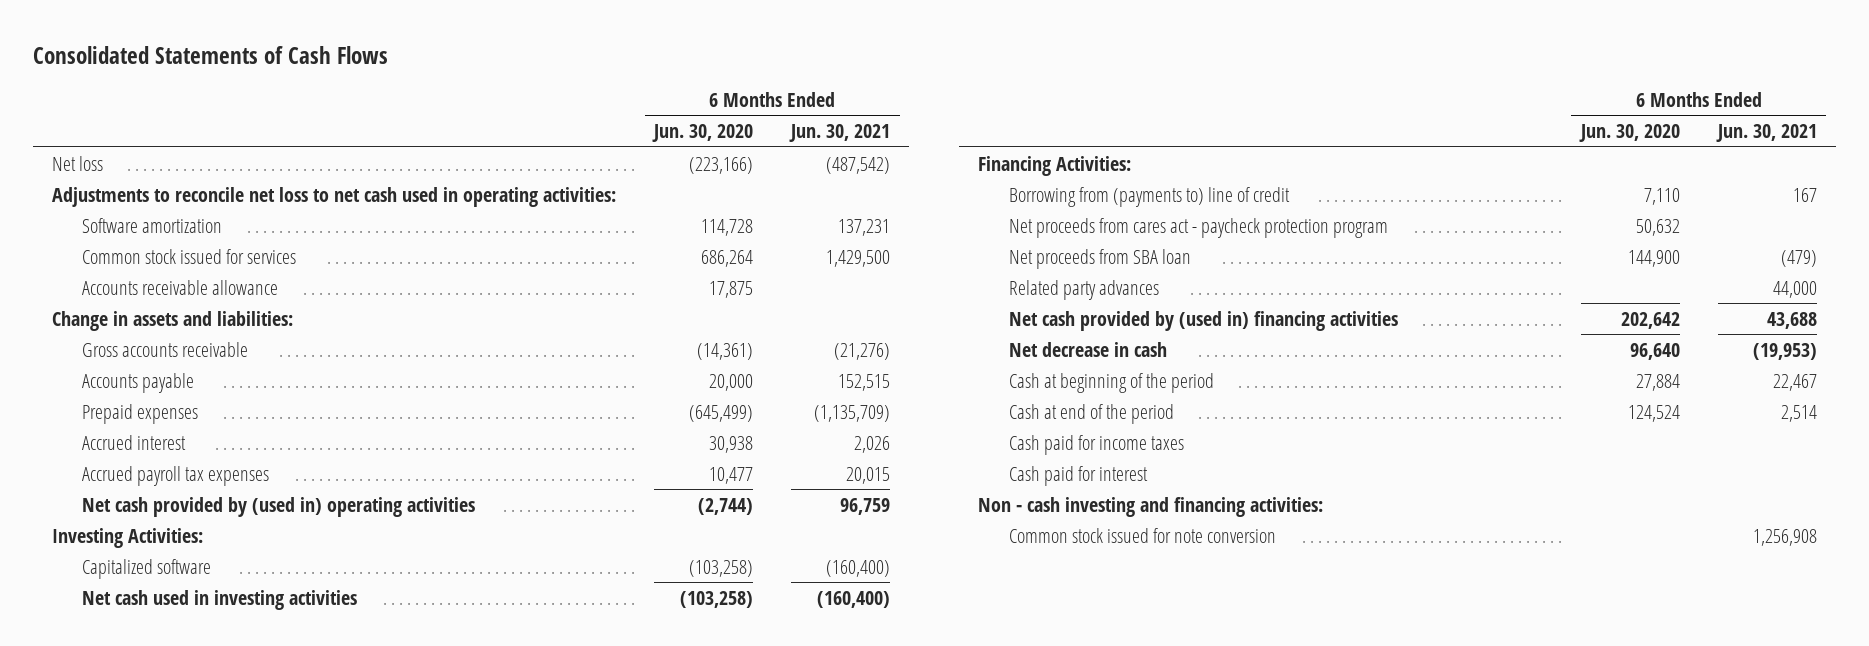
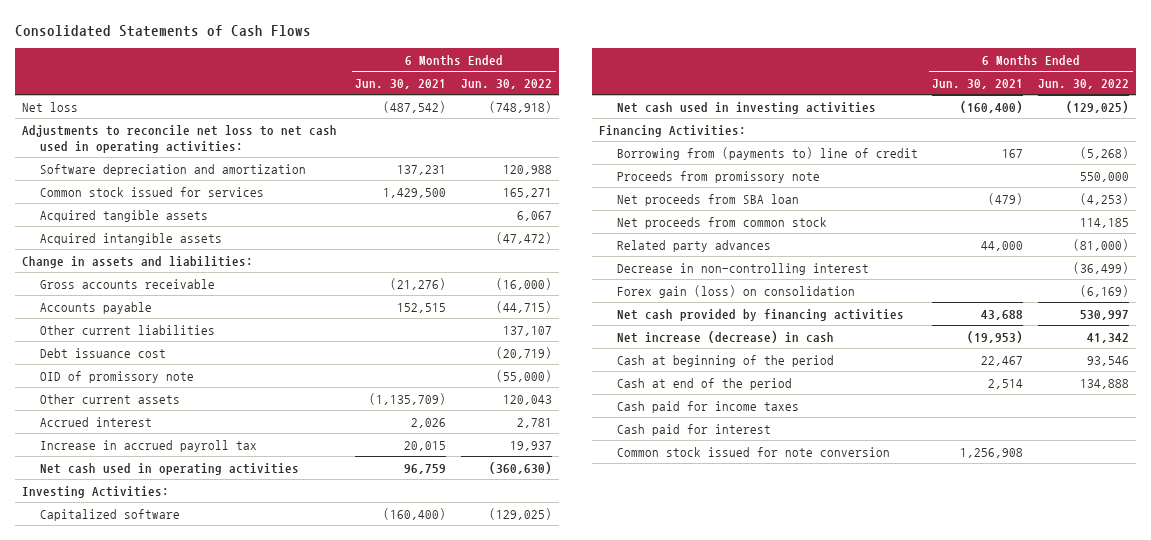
[652,124,754,143] Jun. 30, 2020 -> none
none -> [460,78,552,89] Jun. 30, 2022
[82,217,223,233] Software amortization -> [39,163,306,176] Software depreciation and amortization
[82,279,279,295] Accounts receivable allowance -> none
none -> [39,209,208,222] Acquired tangible assets
none -> [39,232,222,245] Acquired intangible assets
none -> [39,324,215,335] Other current liabilities
none -> [39,347,166,358] Debt issuance cost
none -> [39,370,194,383] OID of promissory note
[82,403,199,424] Prepaid expenses -> [39,393,180,404] Other current assets
[82,465,270,486] Accrued payroll tax expenses -> [39,439,257,452] Increase in accrued payroll tax
[82,496,476,517] Net cash provided by (used in) operating activities -> [39,462,299,475] Net cash used in operating activities
[1008,217,1388,238] Net proceeds from cares act - paycheck protection program -> none
none -> [616,170,820,183] Proceeds from promissory note
none -> [616,216,827,229] Net proceeds from common stock
none -> [616,262,869,275] Decrease in non-controlling interest
none -> [616,284,855,298] Forex gain (loss) on consolidation
[1008,310,1398,331] Net cash provided by (used in) financing activities -> [616,308,904,321] Net cash provided by financing activities
[1008,341,1167,357] Net decrease in cash -> [616,330,834,343] Net increase (decrease) in cash
[978,496,1324,517] Non - cash investing and financing activities: -> none

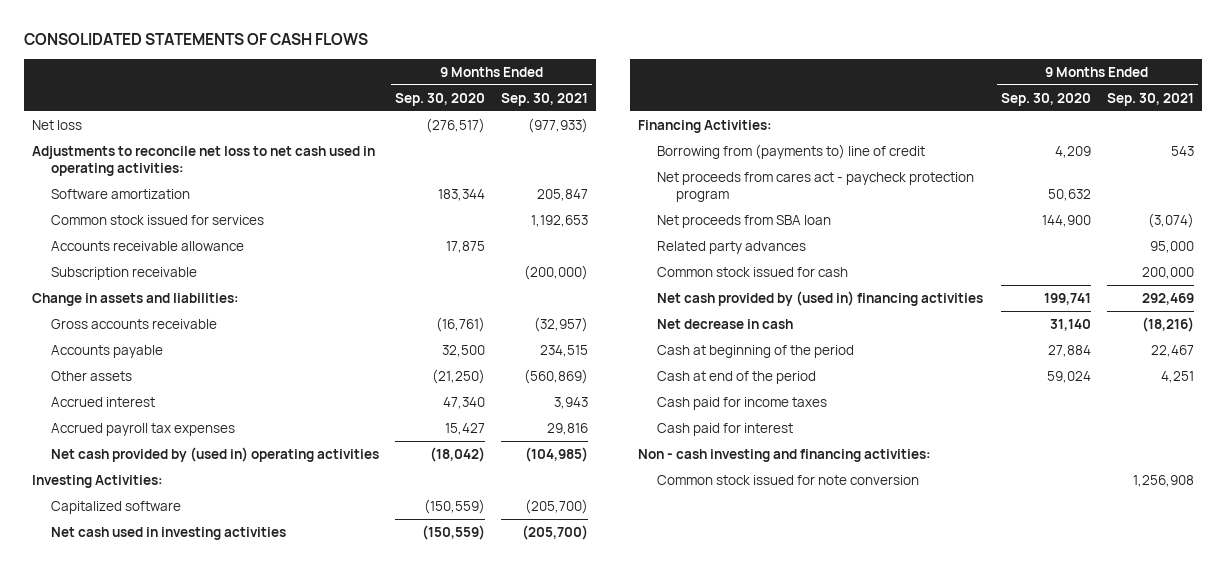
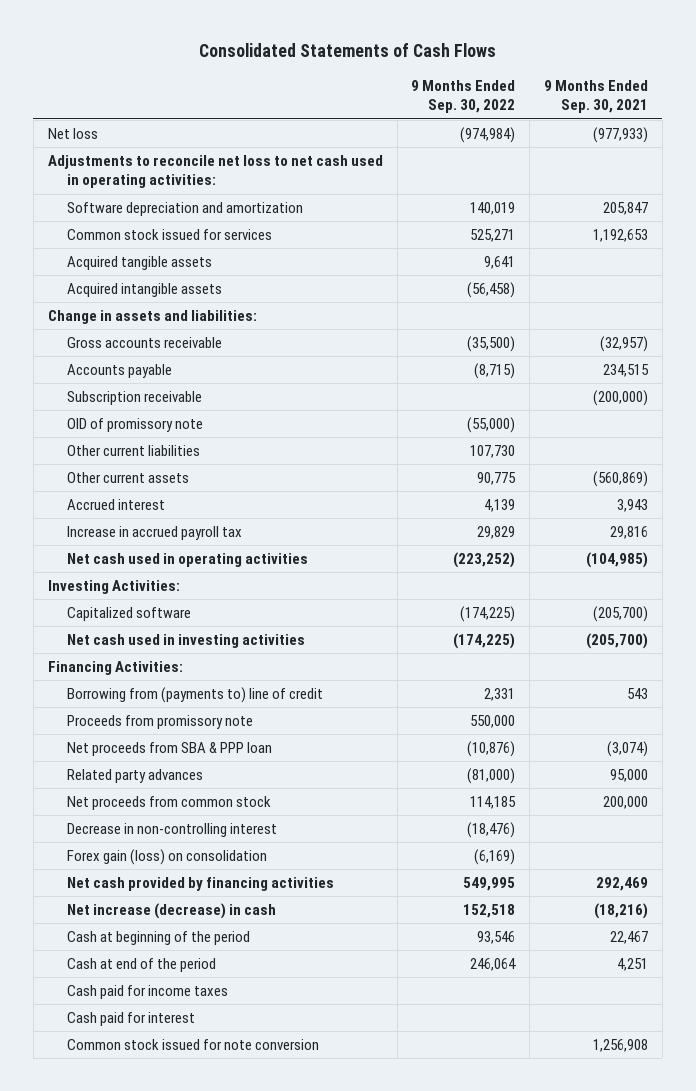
[24,33,369,46] CONSOLIDATED STATEMENTS OF CASH FLOWS -> [198,42,496,57] Consolidated Statements of Cash Flows
[395,92,486,106] Sep. 30, 2020 -> none
none -> [411,80,516,114] 9 Months Ended Sep. 30, 2022
[51,188,191,199] Software amortization -> [67,202,304,217] Software depreciation and amortization
[51,240,245,251] Accounts receivable allowance -> none
none -> [67,256,213,271] Acquired tangible assets
none -> [67,283,223,298] Acquired intangible assets
[51,266,198,280] Subscription receivable -> [67,391,203,406] Subscription receivable
none -> [67,418,204,433] OID of promissory note
none -> [67,445,201,457] Other current liabilities
[51,370,133,381] Other assets -> [67,472,190,484] Other current assets
[51,422,236,436] Accrued payroll tax expenses -> [67,526,243,541] Increase in accrued payroll tax
[51,446,380,462] Net cash provided by (used in) operating activities -> [67,553,309,568] Net cash used in operating activities
[656,171,974,202] Net proceeds from cares act - paycheck protection program -> none
none -> [67,715,254,730] Proceeds from promissory note
[656,214,831,228] Net proceeds from SBA loan -> [67,742,273,757] Net proceeds from SBA & PPP loan
[656,266,848,277] Common stock issued for cash -> none
none -> [67,796,272,811] Net proceeds from common stock
none -> [67,823,278,838] Decrease in non-controlling interest
none -> [67,849,268,866] Forex gain (loss) on consolidation
[656,290,983,306] Net cash provided by (used in) financing activities -> [67,877,335,892] Net cash provided by financing activities
[656,318,793,329] Net decrease in cash -> [67,903,277,920] Net increase (decrease) in cash
[637,448,931,462] Non - cash investing and financing activities: -> none

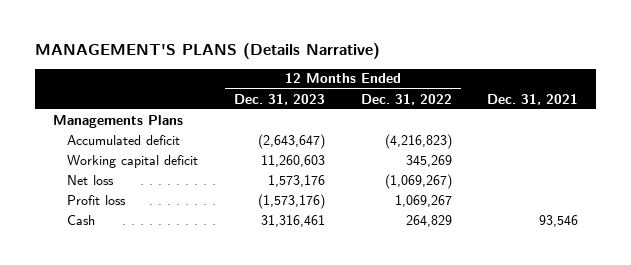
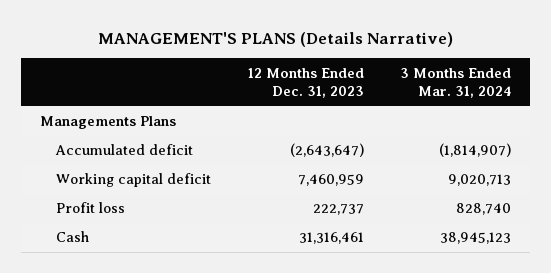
[360,93,452,105] Dec. 31, 2022 -> none
[487,93,579,105] Dec. 31, 2021 -> none
none -> [400,67,512,99] 3 Months Ended Mar. 31, 2024
[67,174,115,185] Net loss -> none
[261,154,326,167] 11,260,603 -> [297,174,364,187] 7,460,959
[258,193,326,209] (1,573,176) -> [312,204,364,216] 222,737

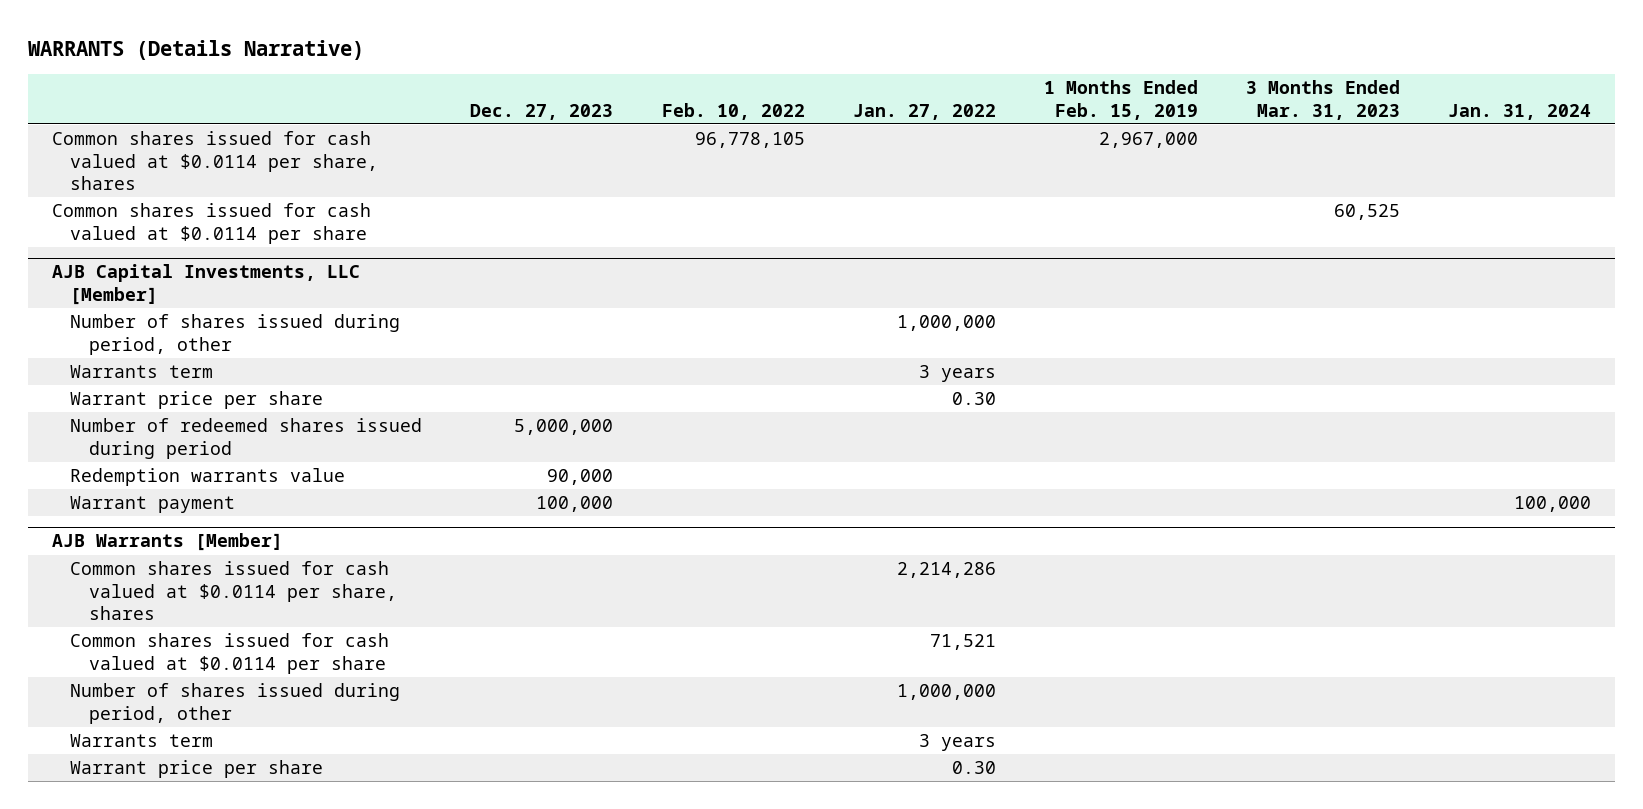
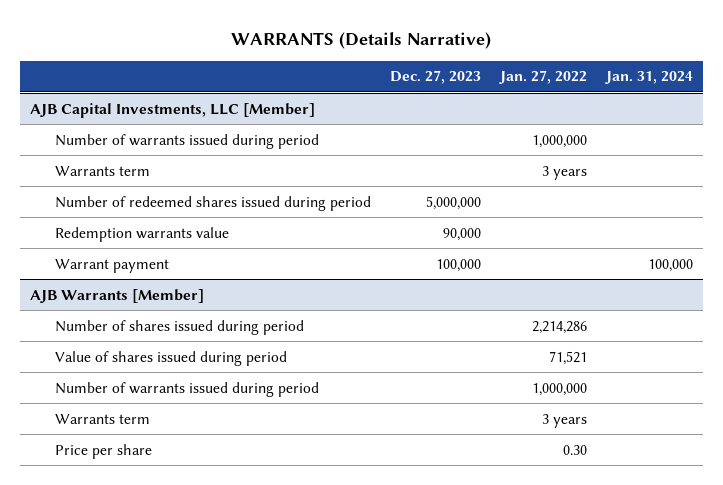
[661,102,805,120] Feb. 10, 2022 -> none
[1043,80,1198,120] 1 Months Ended Feb. 15, 2019 -> none
[1246,80,1401,120] 3 Months Ended Mar. 31, 2023 -> none
[52,131,379,190] Common shares issued for cash valued at $0.0114 per share, shares -> none
[52,203,372,244] Common shares issued for cash valued at $0.0114 per share -> none
[70,314,401,355] Number of shares issued during period, other -> [54,133,319,149] Number of warrants issued during period
[70,391,324,410] Warrant price per share -> none
[70,561,397,620] Common shares issued for cash valued at $0.0114 per share, shares -> [54,319,304,335] Number of shares issued during period
[70,633,390,674] Common shares issued for cash valued at $0.0114 per share -> [54,350,287,366] Value of shares issued during period
[70,683,401,724] Number of shares issued during period, other -> [54,381,319,397] Number of warrants issued during period
[70,760,324,779] Warrant price per share -> [54,443,152,459] Price per share

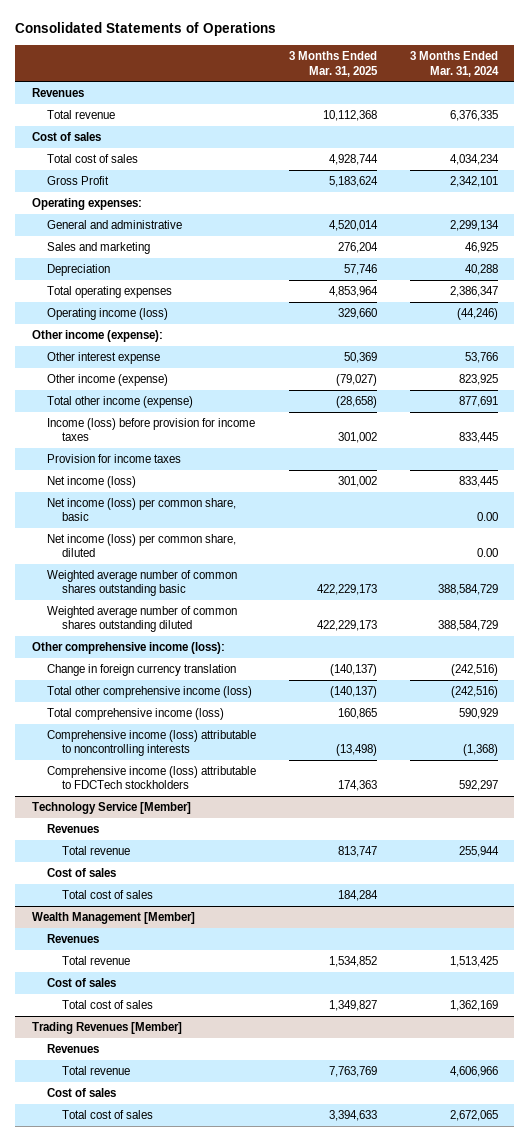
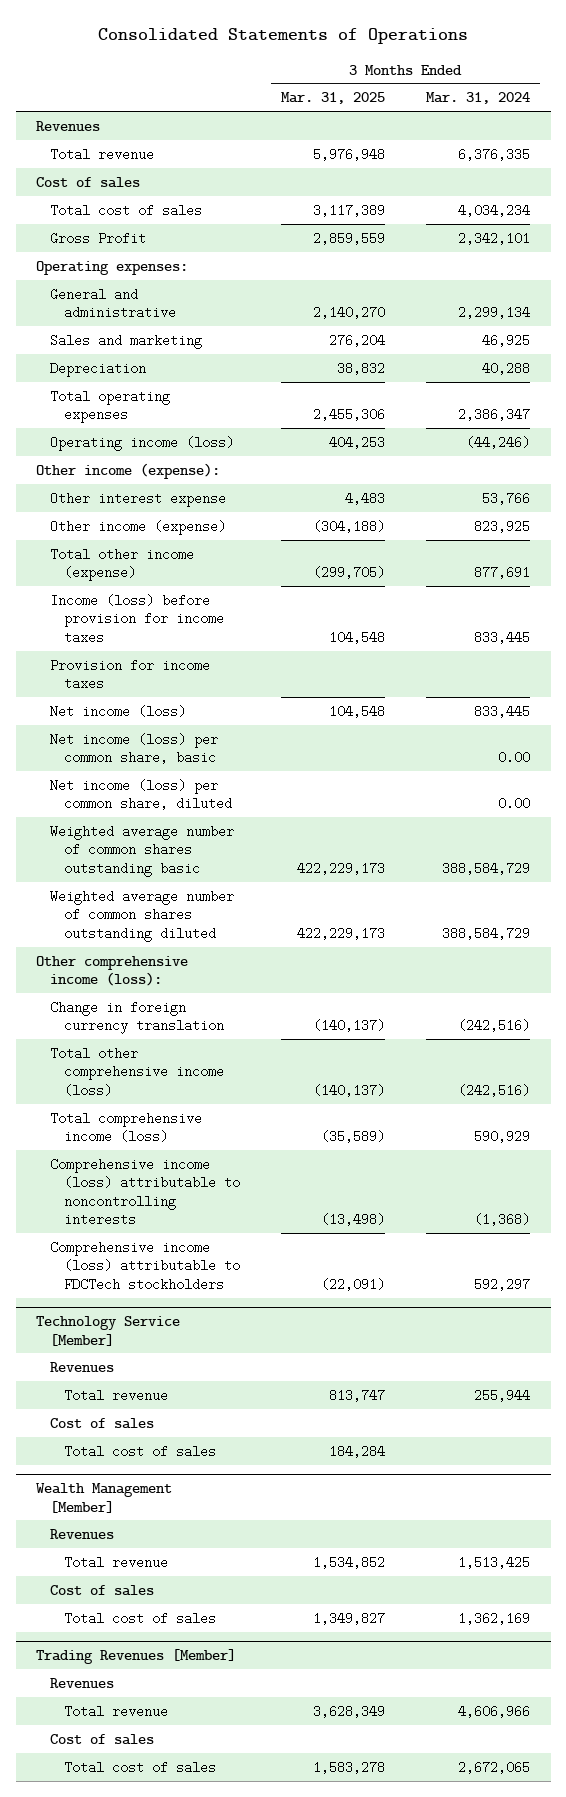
[322,110,377,122] 10,112,368 -> [312,147,385,161] 5,976,948
[328,154,378,166] 4,928,744 -> [312,203,385,217] 3,117,389
[328,176,378,188] 5,183,624 -> [312,231,385,245] 2,859,559
[328,220,378,232] 4,520,014 -> [312,306,385,320] 2,140,270
[343,264,377,276] 57,746 -> [336,361,385,375] 38,832
[328,286,378,298] 4,853,964 -> [312,408,385,422] 2,455,306
[337,308,377,320] 329,660 -> [328,435,385,449] 404,253
[343,352,377,364] 50,369 -> [344,491,385,505] 4,483
[335,374,377,387] (79,027) -> [312,519,385,533] (304,188)
[335,396,377,409] (28,658) -> [312,566,385,580] (299,705)
[337,432,377,444] 301,002 -> [328,630,385,644] 104,548
[337,476,377,488] 301,002 -> [328,704,385,718] 104,548
[337,708,377,720] 160,865 -> [320,1130,385,1144] (35,589)
[337,780,377,792] 174,363 -> [320,1277,385,1291] (22,091)
[328,1066,377,1078] 7,763,769 -> [312,1704,385,1718] 3,628,349
[328,1110,377,1122] 3,394,633 -> [312,1760,385,1774] 1,583,278

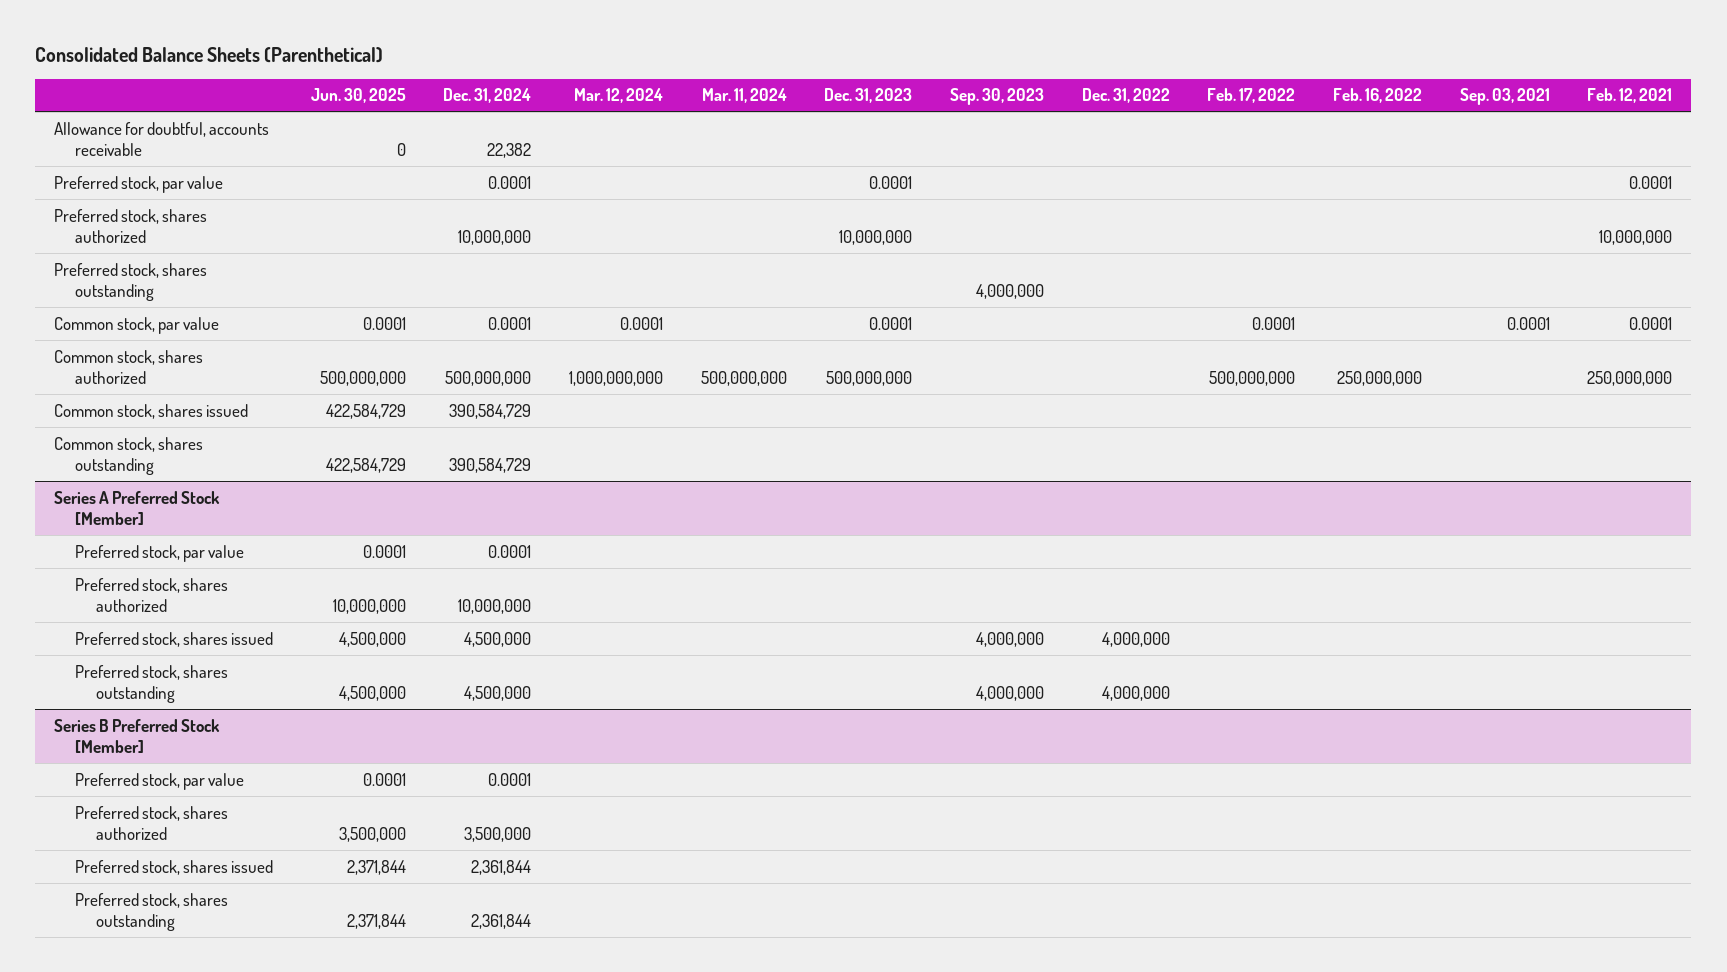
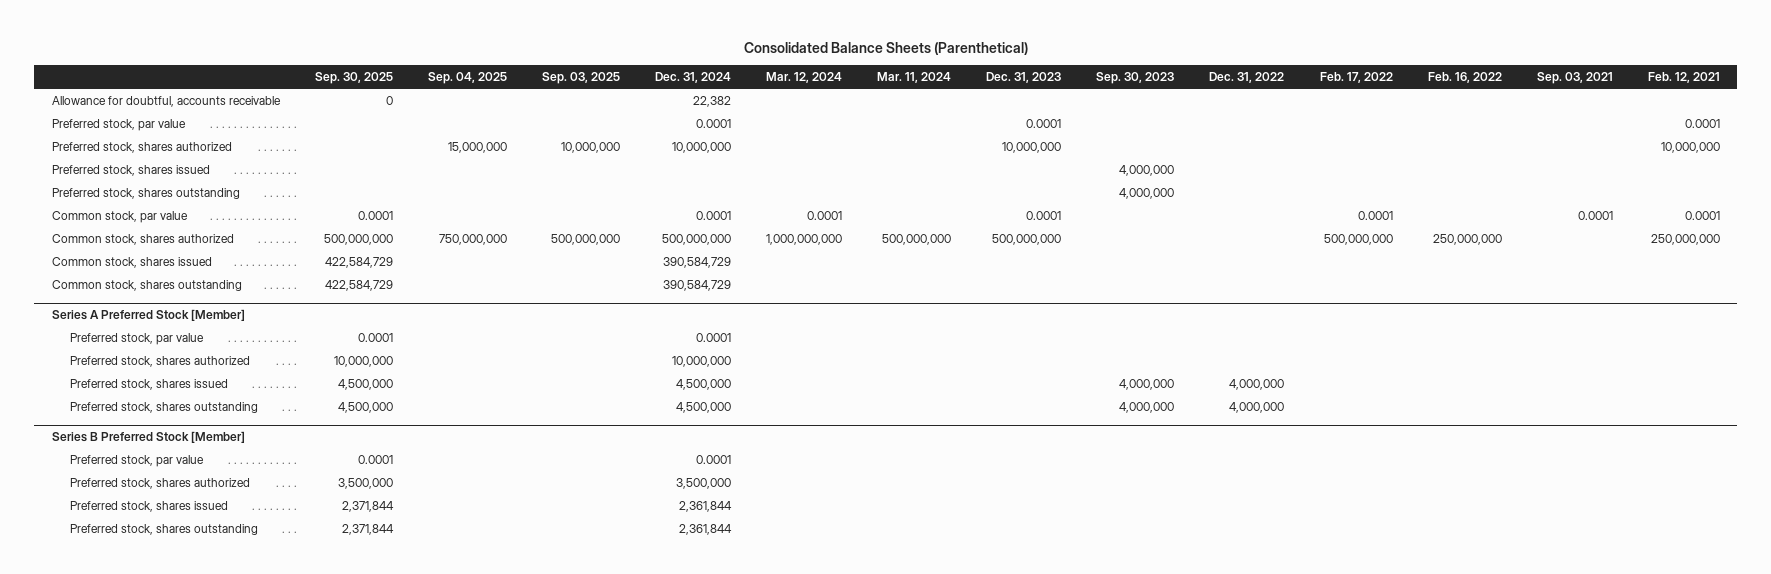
[310,88,406,104] Jun. 30, 2025 -> none
none -> [314,71,393,84] Sep. 30, 2025
none -> [427,71,507,84] Sep. 04, 2025
none -> [541,71,620,84] Sep. 03, 2025
none -> [51,165,210,177] Preferred stock, shares issued

